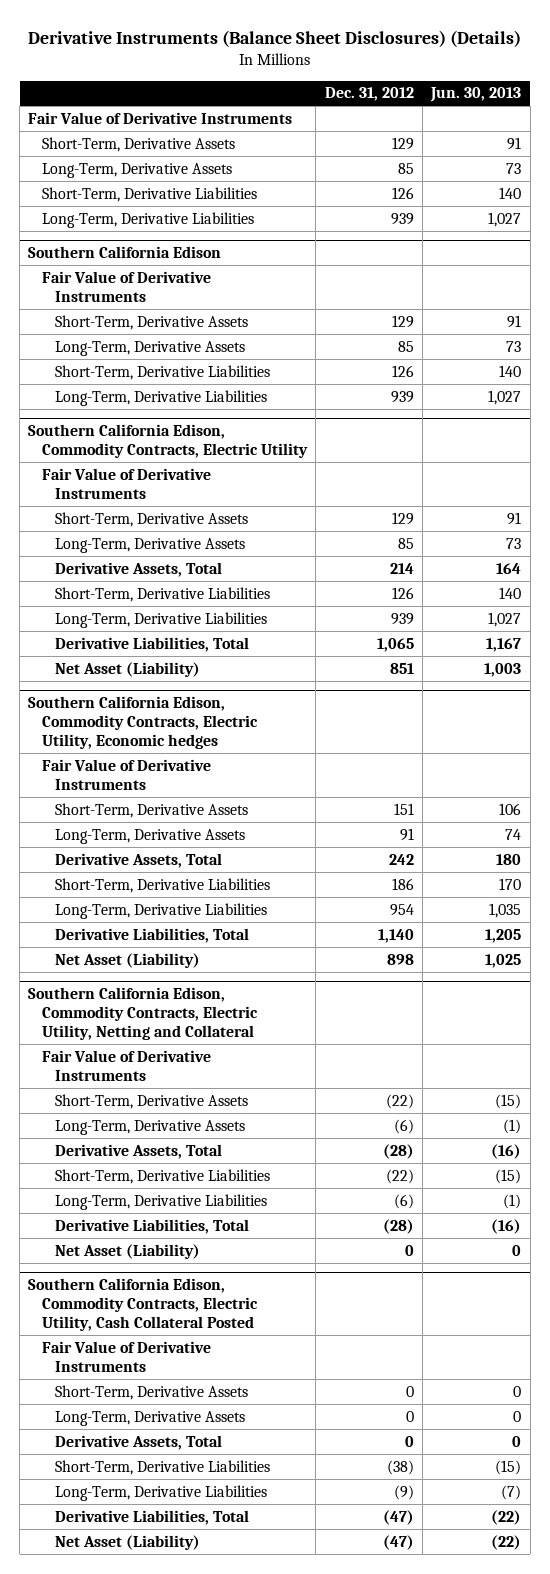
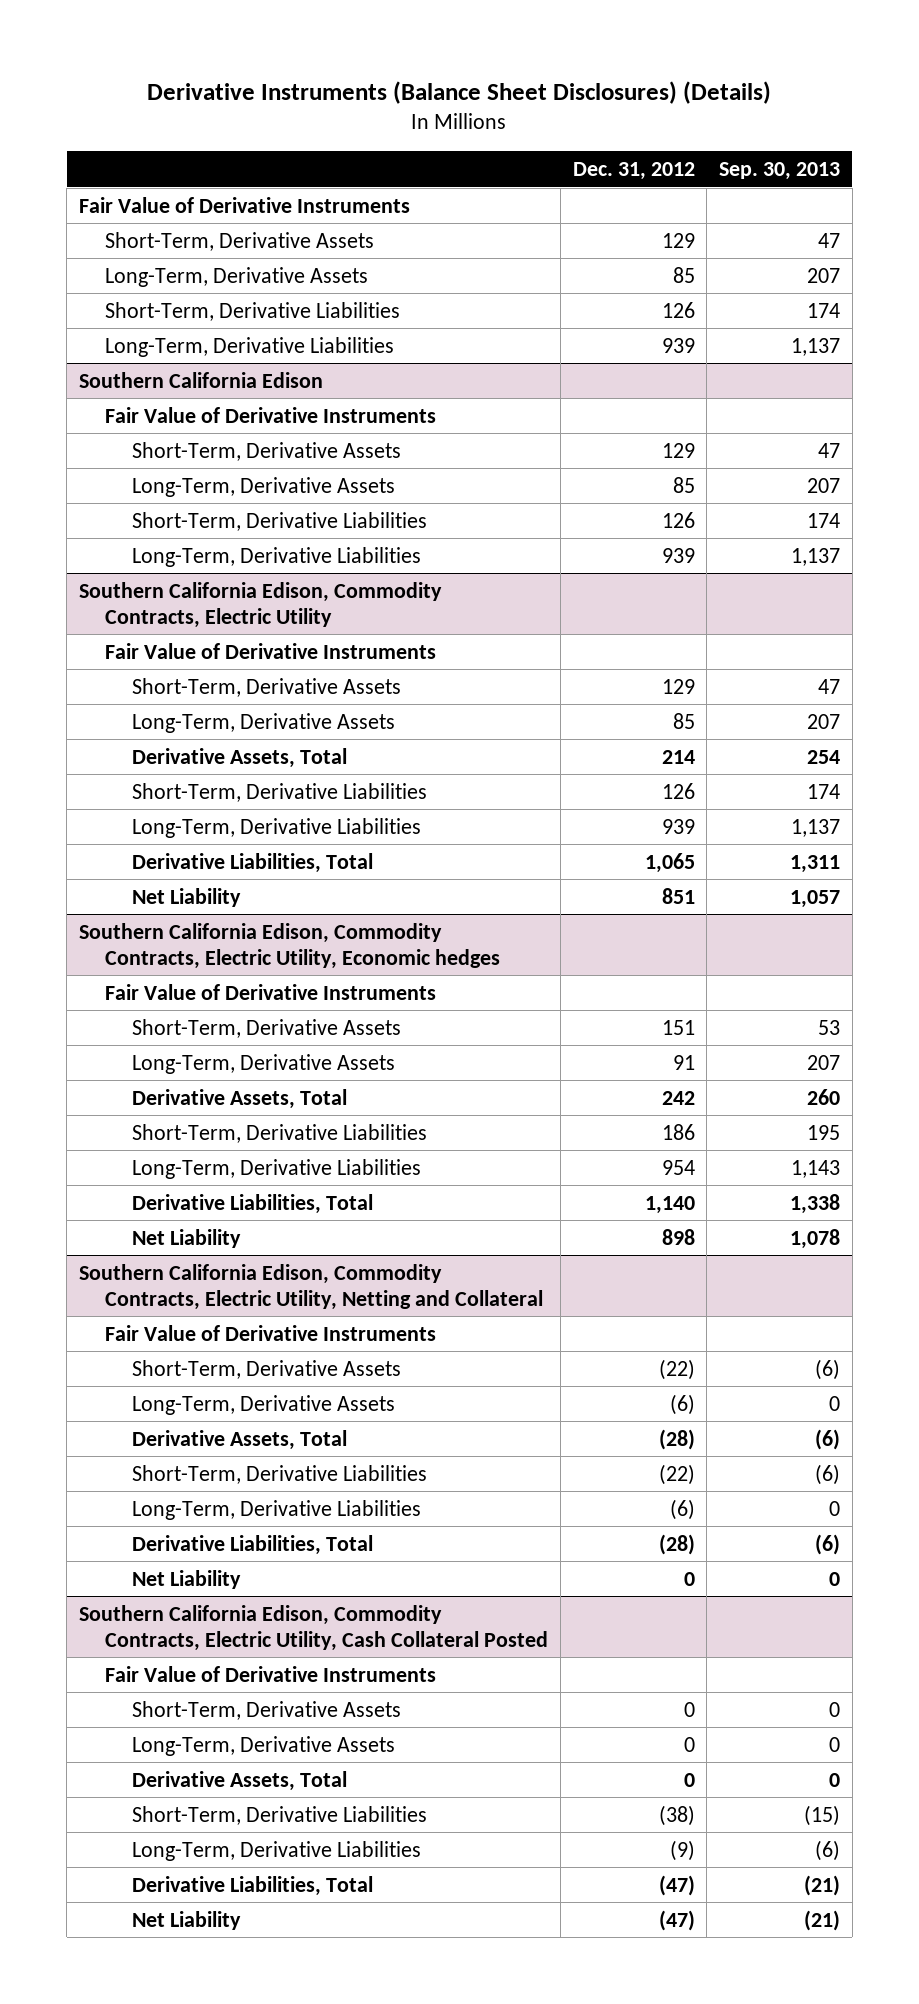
[430,87,522,103] Jun. 30, 2013 -> none
none -> [718,161,840,180] Sep. 30, 2013
[55,661,201,677] Net Asset (Liability) -> [131,887,241,907] Net Liability
[55,952,201,968] Net Asset (Liability) -> [131,1228,241,1248] Net Liability
[55,1243,201,1259] Net Asset (Liability) -> [131,1569,241,1589] Net Liability
[55,1534,201,1550] Net Asset (Liability) -> [131,1910,241,1930] Net Liability

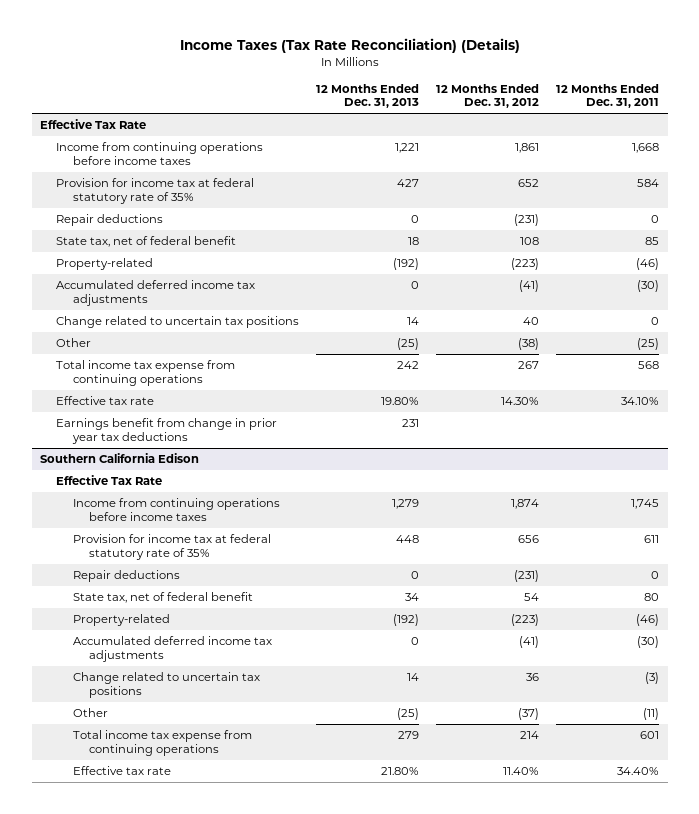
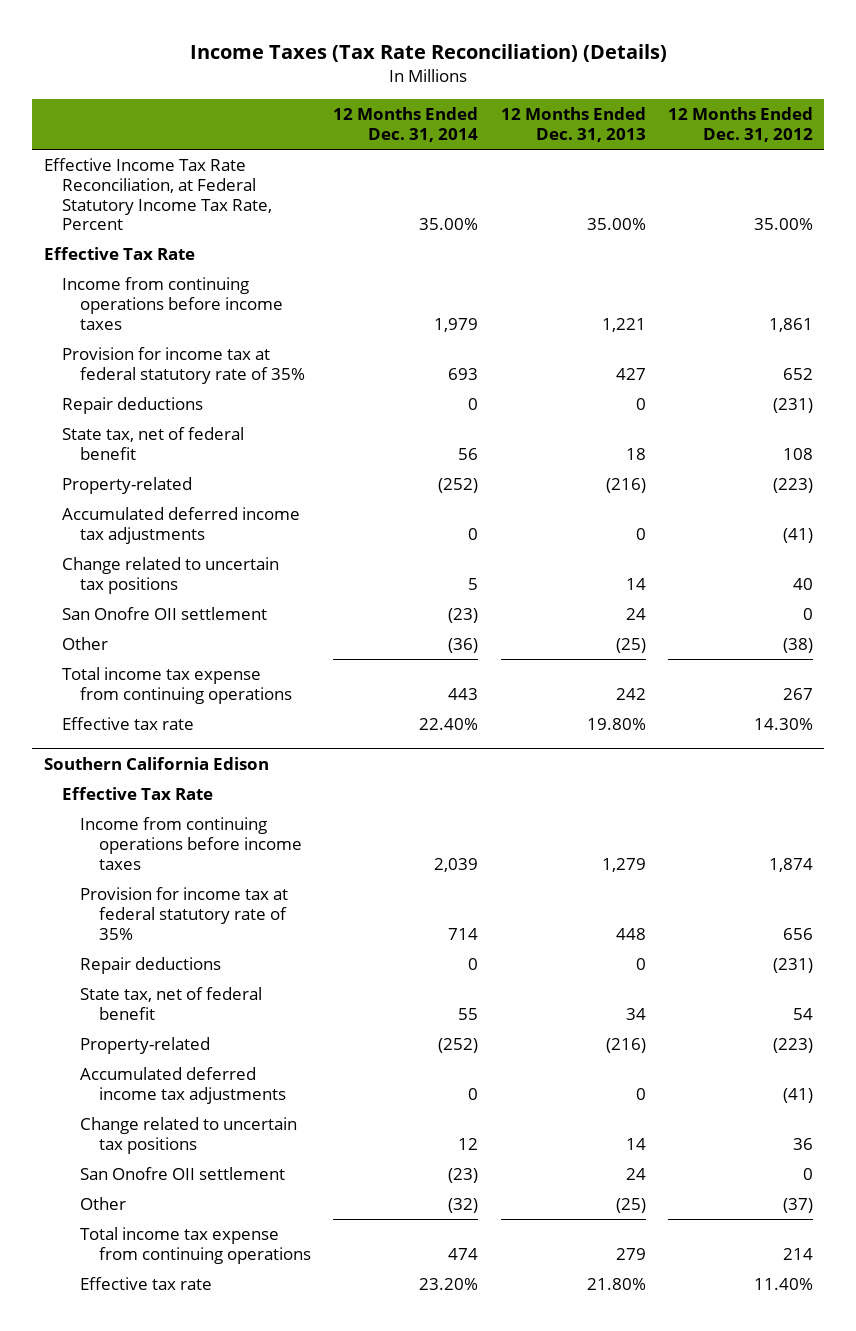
[556,83,660,109] 12 Months Ended Dec. 31, 2011 -> none
none -> [333,107,479,143] 12 Months Ended Dec. 31, 2014
none -> [43,158,272,231] Effective Income Tax Rate Reconciliation, at Federal Statutory Income Tax Rate, Percent
[393,258,420,271] (192) -> [605,478,646,494] (216)
none -> [61,607,267,621] San Onofre OII settlement
[56,418,278,444] Earnings benefit from change in prior year tax deductions -> none
[393,614,420,627] (192) -> [605,1038,646,1054] (216)
none -> [80,1167,286,1181] San Onofre OII settlement

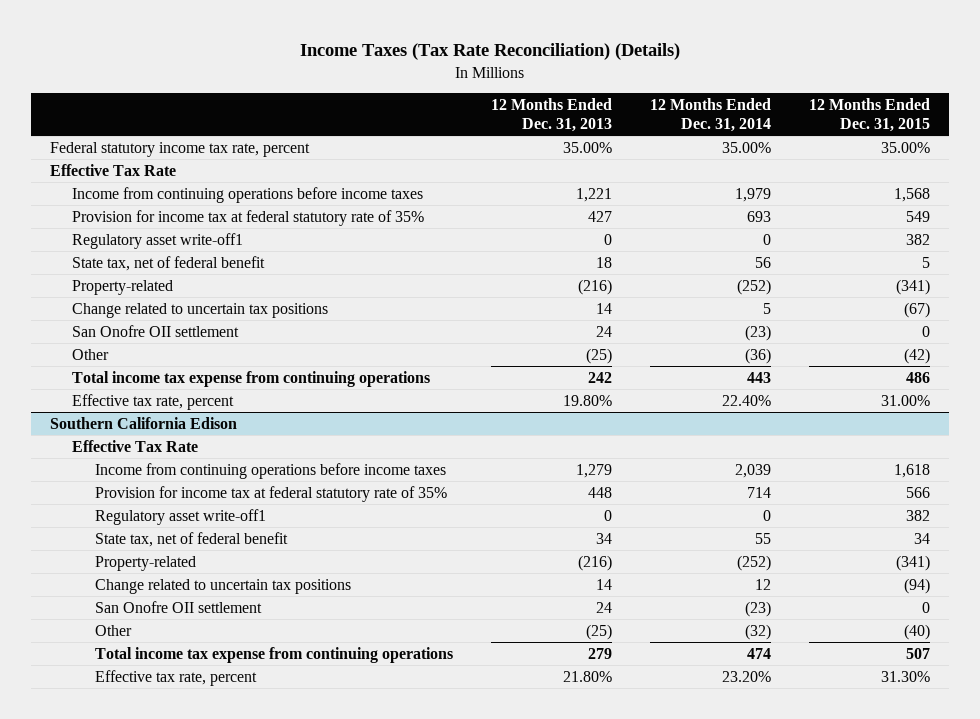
[667,107,813,143] 12 Months Ended Dec. 31, 2012 -> none
none -> [808,97,930,132] 12 Months Ended Dec. 31, 2015
[43,158,272,231] Effective Income Tax Rate Reconciliation, at Federal Statutory Income Tax Rate, Percent -> [50,141,311,157] Federal statutory income tax rate, percent
[61,397,203,415] Repair deductions -> [72,232,244,249] Regulatory asset write-off1
[61,507,300,544] Accumulated deferred income tax adjustments -> none
[61,717,194,731] Effective tax rate -> [72,393,235,410] Effective tax rate, percent
[80,957,222,975] Repair deductions -> [94,508,266,525] Regulatory asset write-off1
[80,1067,286,1104] Accumulated deferred income tax adjustments -> none
[80,1277,213,1291] Effective tax rate -> [94,669,257,686] Effective tax rate, percent

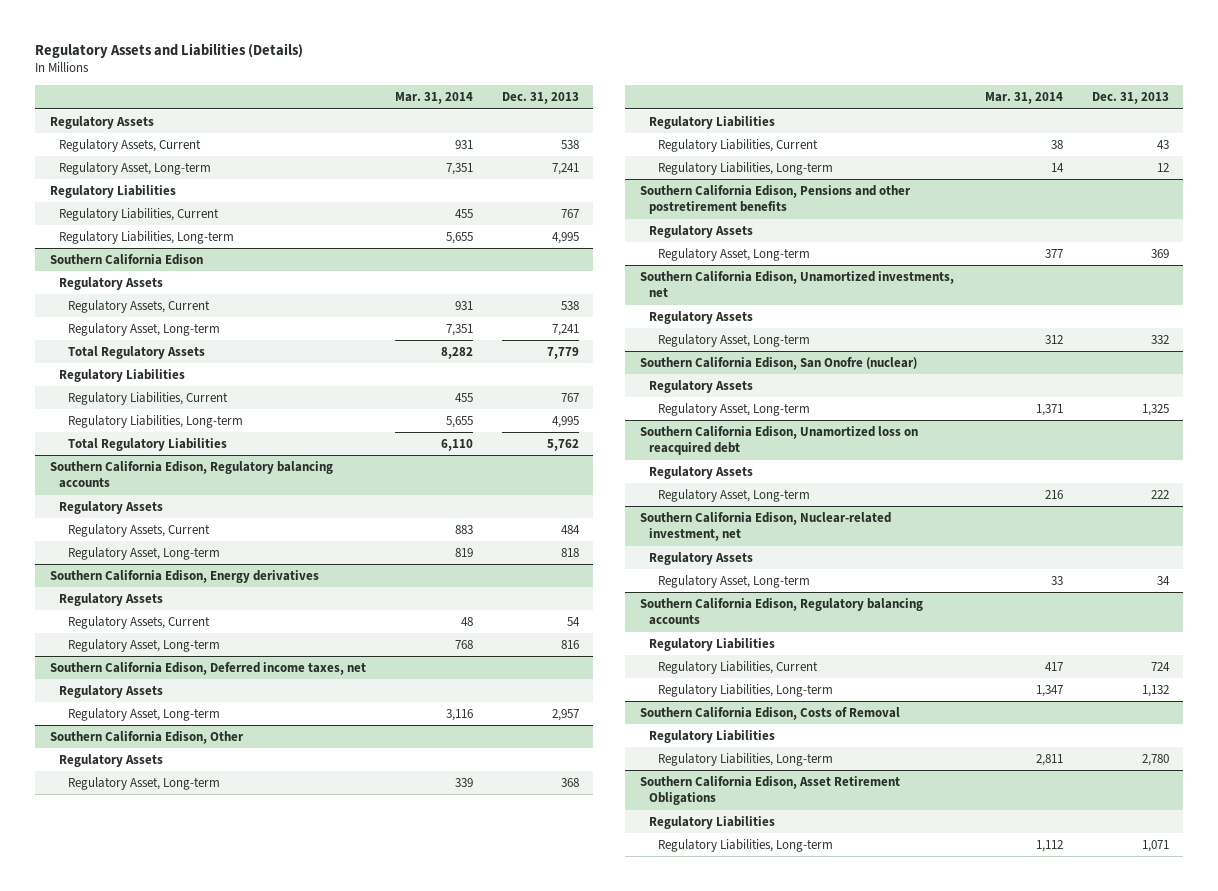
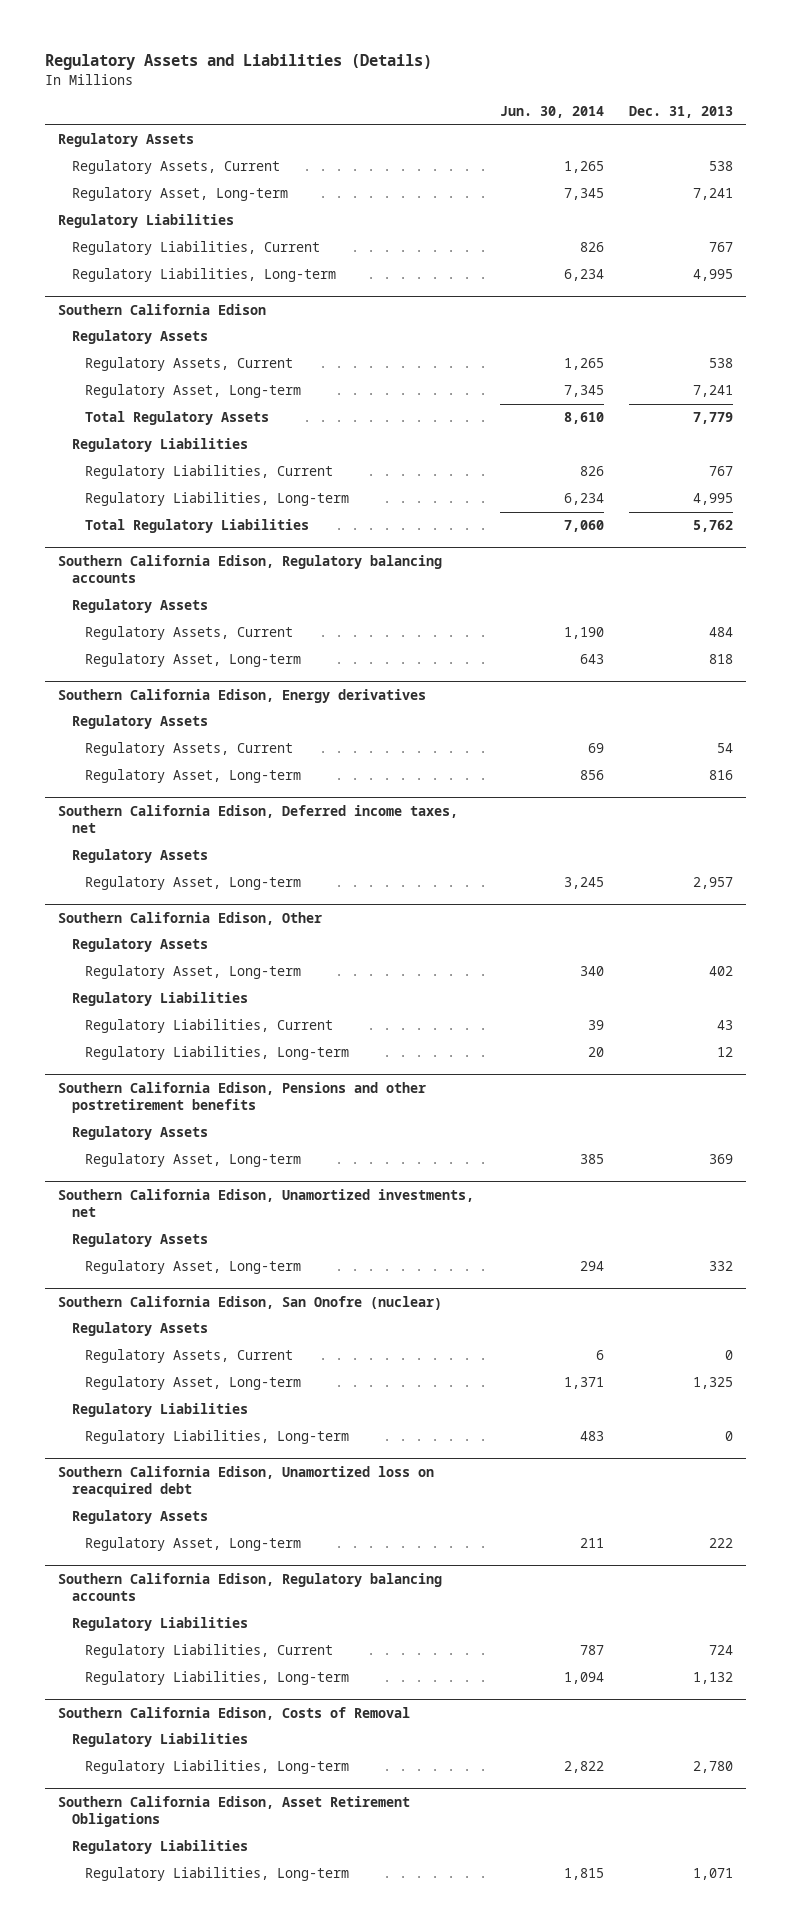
[394,92,473,105] Mar. 31, 2014 -> none
none -> [499,106,604,119] Jun. 30, 2014
[560,777,579,787] 368 -> [709,966,734,977] 402
none -> [85,1349,294,1364] Regulatory Assets, Current
none -> [71,1403,248,1418] Regulatory Liabilities
none -> [85,1430,350,1445] Regulatory Liabilities, Long-term
[639,511,891,542] Southern California Edison, Nuclear-related investment, net -> none
[648,551,753,565] Regulatory Assets -> none
[658,574,811,588] Regulatory Asset, Long-term -> none

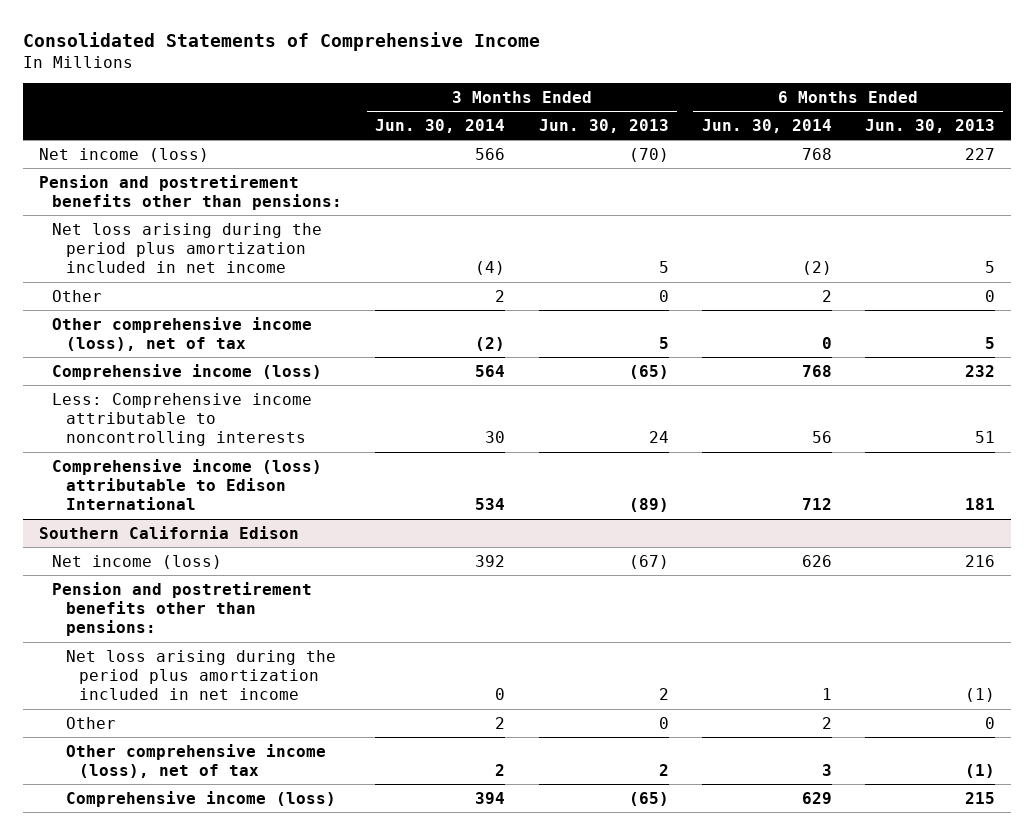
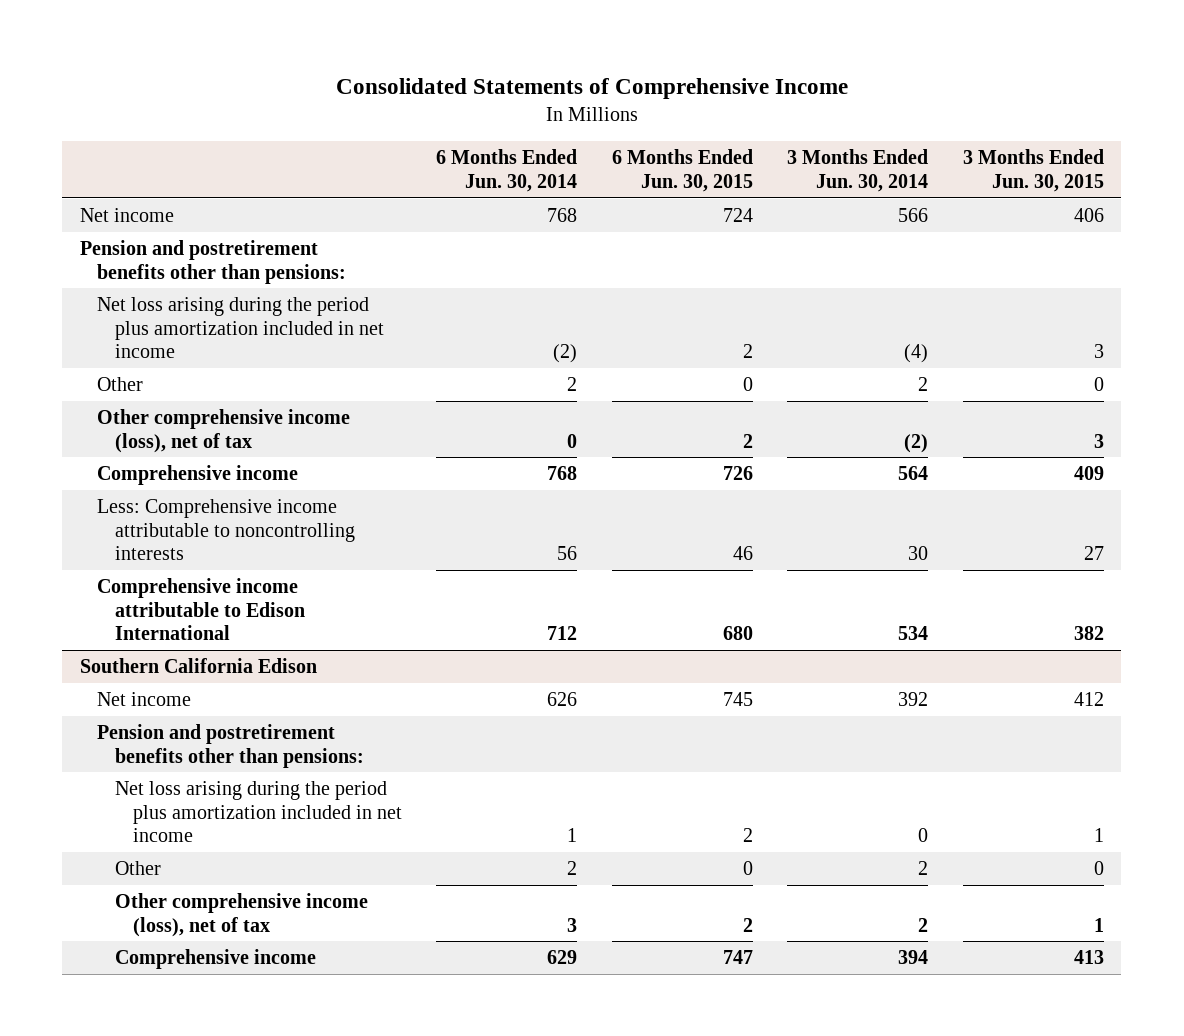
[538,119,669,134] Jun. 30, 2013 -> none
[864,119,995,134] Jun. 30, 2013 -> none
none -> [611,149,753,192] 6 Months Ended Jun. 30, 2015
none -> [962,149,1104,192] 3 Months Ended Jun. 30, 2015
[39,147,210,162] Net income (loss) -> [79,207,174,222] Net income
[52,363,323,380] Comprehensive income (loss) -> [97,464,299,485] Comprehensive income
[52,458,323,511] Comprehensive income (loss) attributable to Edison International -> [97,577,305,641] Comprehensive income attributable to Edison International
[52,554,223,569] Net income (loss) -> [97,691,192,706] Net income
[65,790,336,807] Comprehensive income (loss) -> [114,948,316,969] Comprehensive income

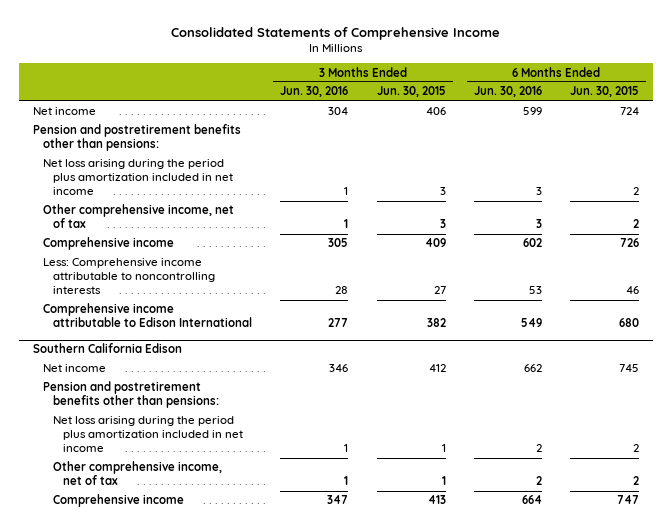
[436,149,578,192] 6 Months Ended Jun. 30, 2014 -> none
[787,149,929,192] 3 Months Ended Jun. 30, 2014 -> none
none -> [280,86,349,98] Jun. 30, 2016
none -> [473,86,542,98] Jun. 30, 2016
[97,376,144,391] Other -> none
[97,408,351,453] Other comprehensive income (loss), net of tax -> [43,204,235,229] Other comprehensive income, net of tax
[114,860,161,875] Other -> none
[114,892,368,937] Other comprehensive income (loss), net of tax -> [52,461,222,486] Other comprehensive income, net of tax

